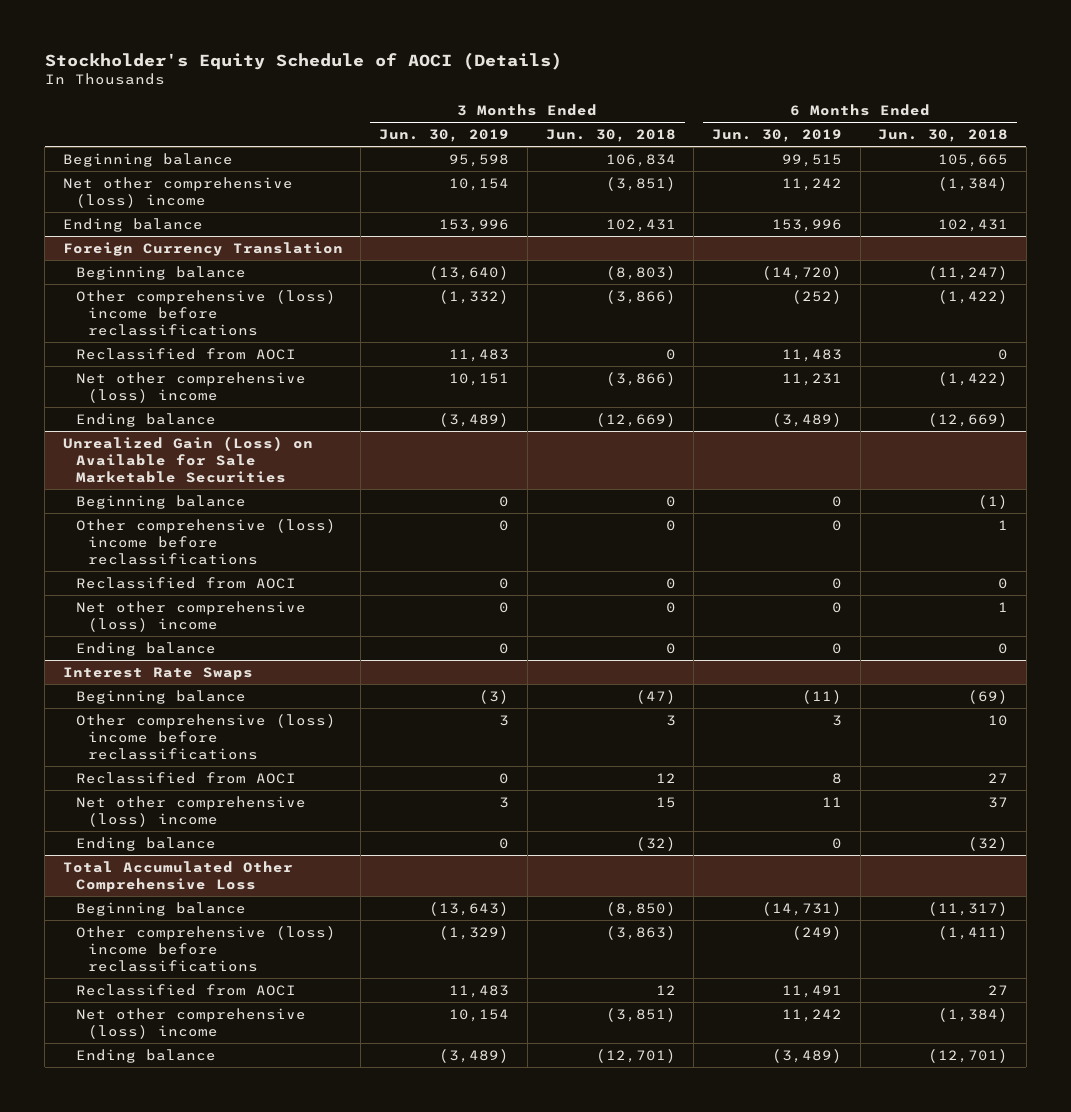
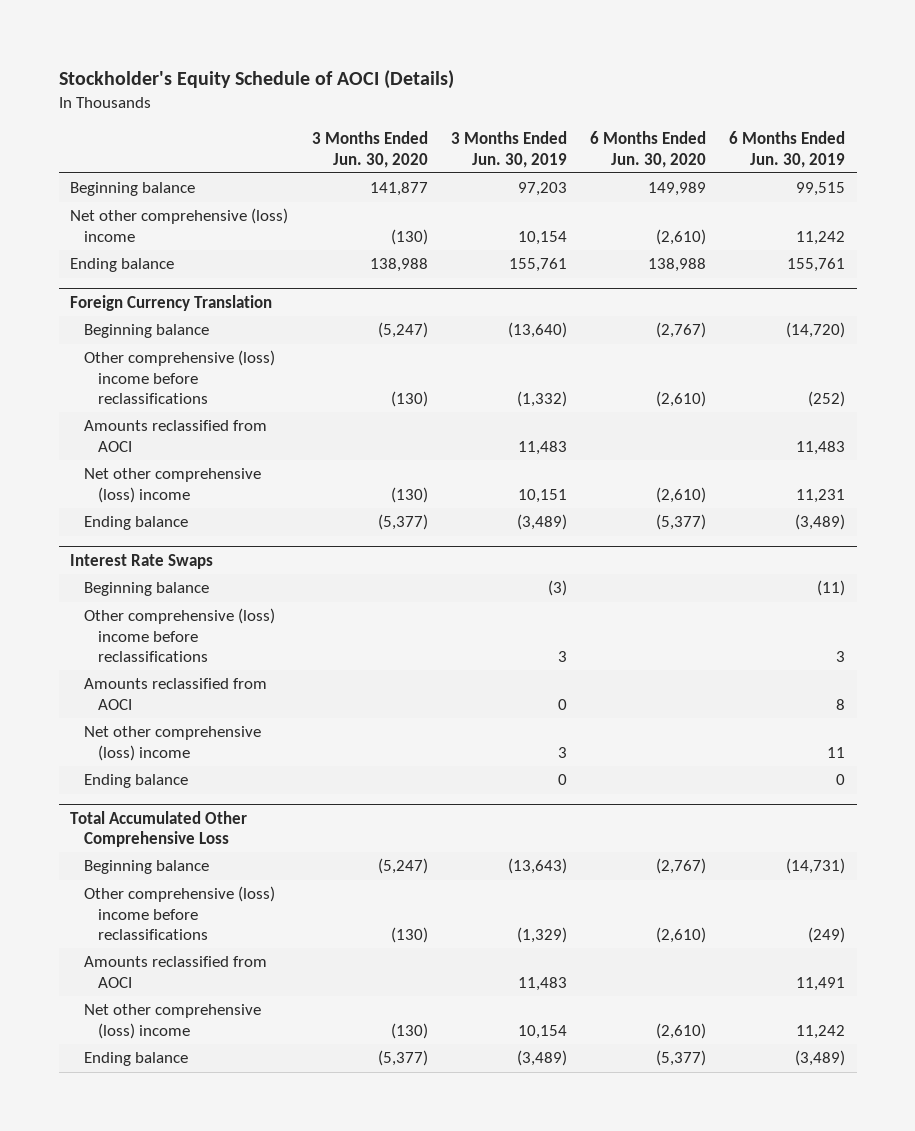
[545,129,676,143] Jun. 30, 2018 -> none
[878,129,1009,143] Jun. 30, 2018 -> none
none -> [311,131,428,168] 3 Months Ended Jun. 30, 2020
none -> [589,131,706,168] 6 Months Ended Jun. 30, 2020
[449,153,510,167] 95,598 -> [517,182,567,197] 97,203
[439,218,510,232] 153,996 -> [508,258,567,273] 155,761
[771,218,842,232] 153,996 -> [786,258,845,273] 155,761
[75,347,296,360] Reclassified from AOCI -> [84,420,268,452] Amounts reclassified from AOCI
[62,435,313,484] Unrealized Gain (Loss) on Available for Sale Marketable Securities -> none
[75,494,246,509] Beginning balance -> none
[75,518,336,566] Other comprehensive (loss) income before reclassifications -> none
[75,576,296,589] Reclassified from AOCI -> none
[75,600,306,632] Net other comprehensive (loss) income -> none
[75,641,216,656] Ending balance -> none
[75,771,296,784] Reclassified from AOCI -> [84,678,268,710] Amounts reclassified from AOCI
[75,983,296,996] Reclassified from AOCI -> [84,956,268,988] Amounts reclassified from AOCI

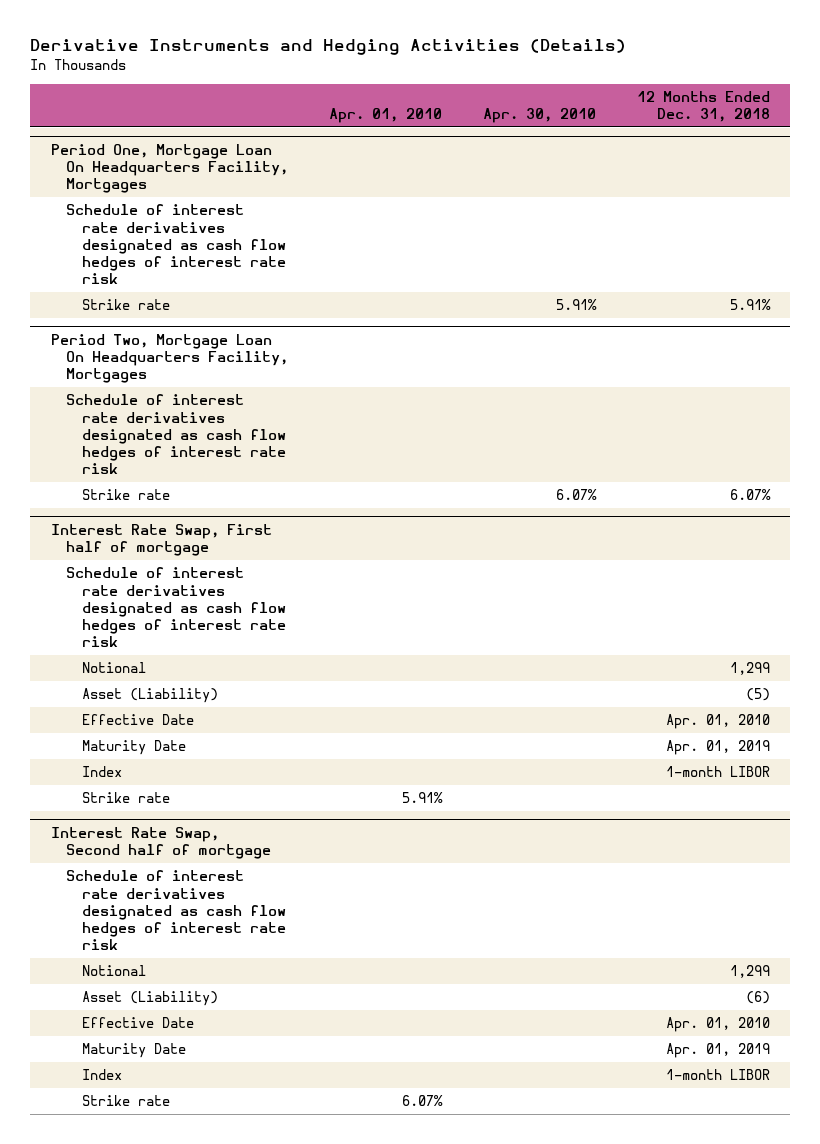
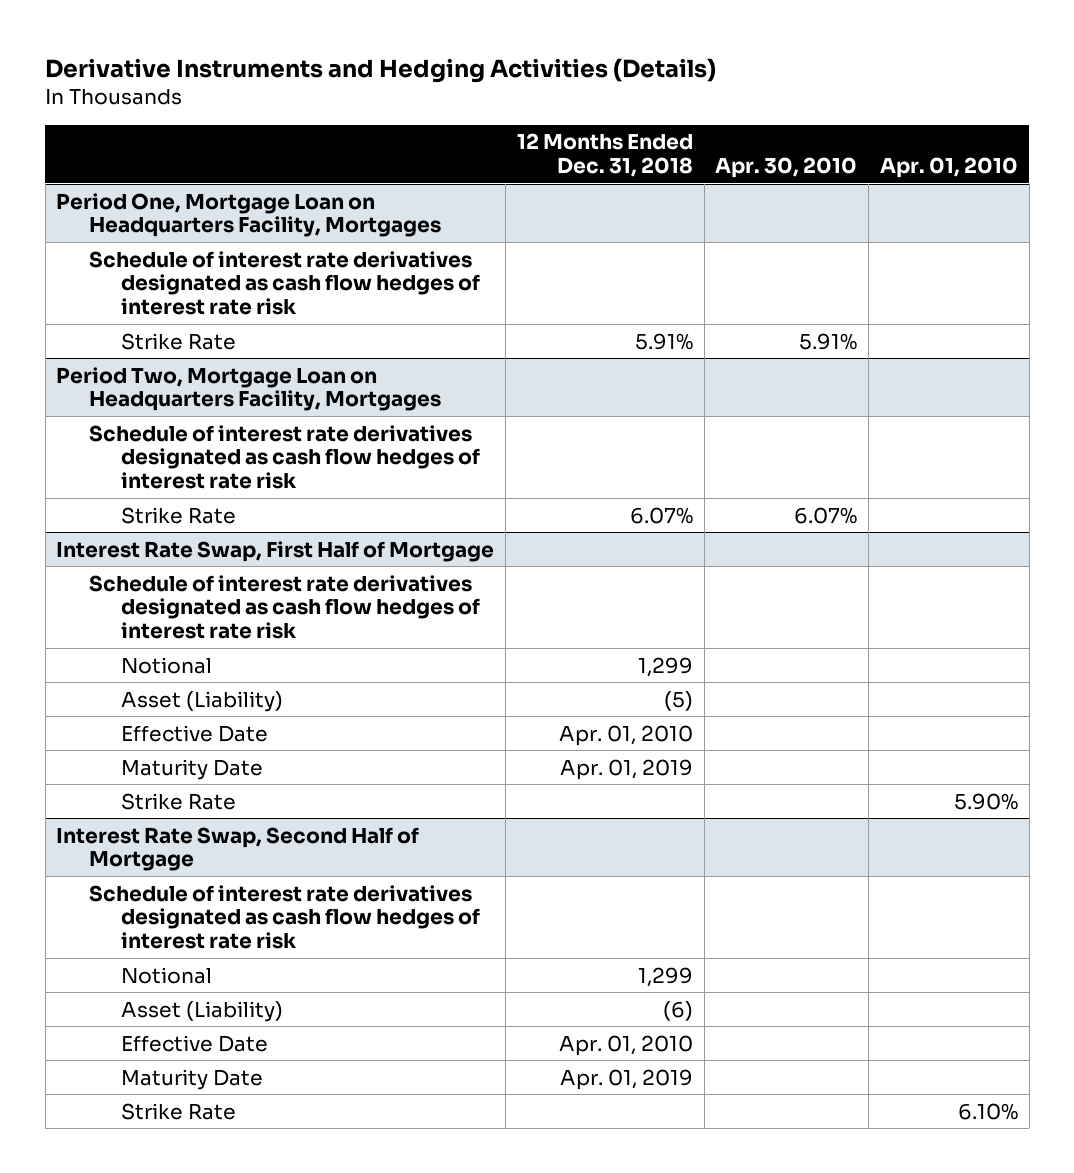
[50,143,289,194] Period One, Mortgage Loan On Headquarters Facility, Mortgages -> [56,192,441,238] Period One, Mortgage Loan on Headquarters Facility, Mortgages
[81,299,170,311] Strike rate -> [120,332,236,350] Strike Rate
[50,333,289,384] Period Two, Mortgage Loan On Headquarters Facility, Mortgages -> [56,366,441,412] Period Two, Mortgage Loan on Headquarters Facility, Mortgages
[81,489,170,501] Strike rate -> [120,506,236,524] Strike Rate
[50,523,272,557] Interest Rate Swap, First half of mortgage -> [56,540,495,562] Interest Rate Swap, First Half of Mortgage
[81,766,122,778] Index -> none
[81,792,170,804] Strike rate -> [120,792,236,810] Strike Rate
[401,792,443,804] 5.91% -> [953,792,1018,810] 5.90%
[50,826,272,860] Interest Rate Swap, Second half of mortgage -> [56,826,420,872] Interest Rate Swap, Second Half of Mortgage
[81,1069,122,1081] Index -> none
[81,1095,170,1107] Strike rate -> [120,1102,236,1120] Strike Rate
[401,1095,443,1107] 6.07% -> [957,1102,1018,1120] 6.10%

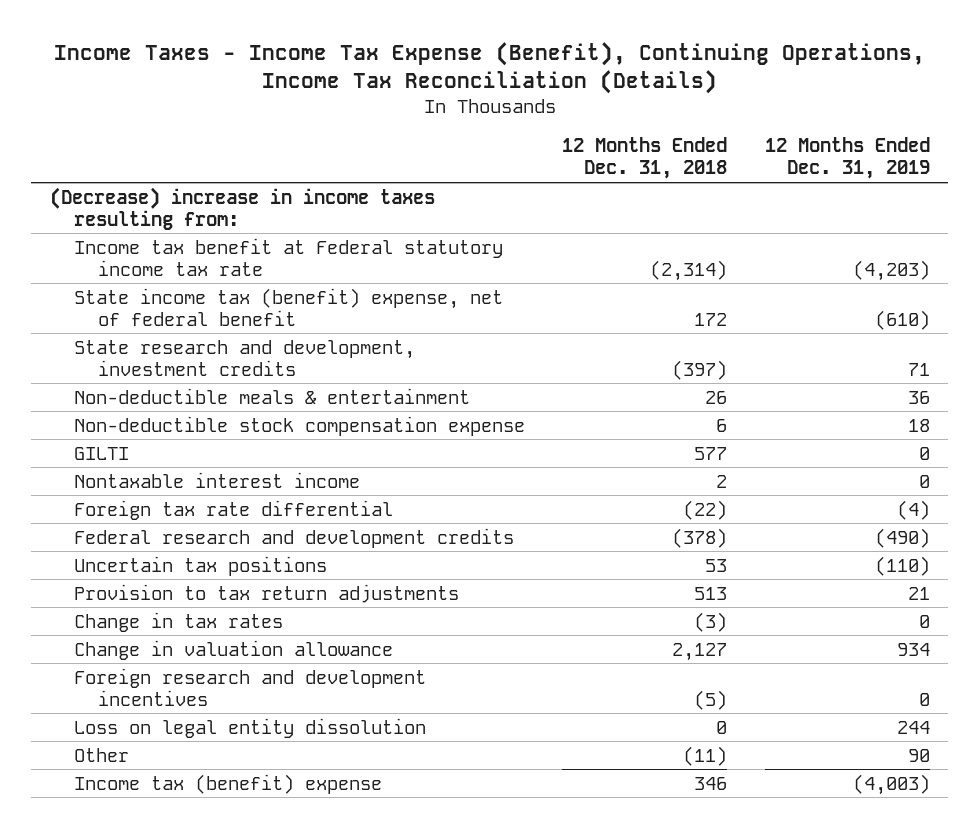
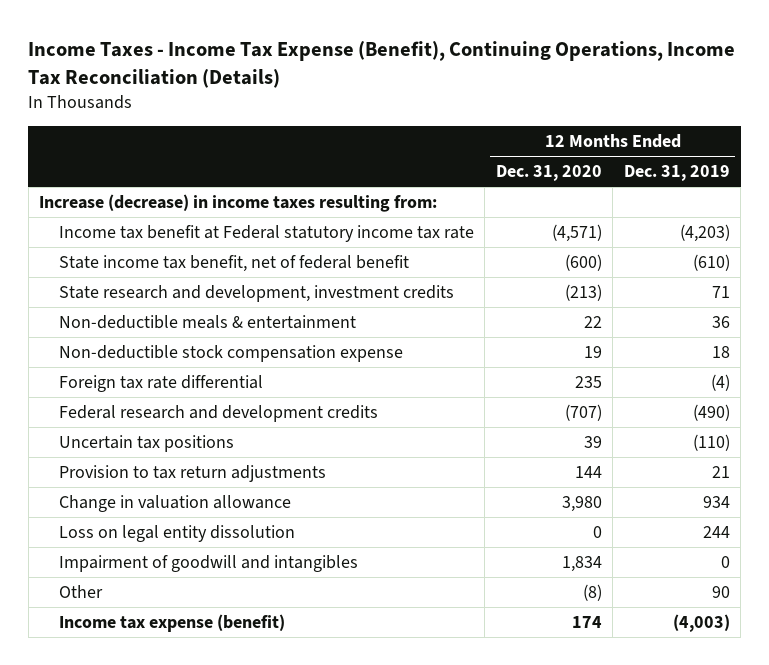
[562,137,728,180] 12 Months Ended Dec. 31, 2018 -> none
none -> [495,165,602,182] Dec. 31, 2020
[49,186,435,230] (Decrease) increase in income taxes resulting from: -> [39,193,438,212] Increase (decrease) in income taxes resulting from:
[73,287,503,326] State income tax (benefit) expense, net of federal benefit -> [58,254,409,272] State income tax benefit, net of federal benefit
[73,446,129,460] GILTI -> none
[73,471,360,488] Nontaxable interest income -> none
[73,611,283,632] Change in tax rates -> none
[73,667,426,706] Foreign research and development incentives -> none
none -> [58,554,358,572] Impairment of goodwill and intangibles
[73,773,382,794] Income tax (benefit) expense -> [58,613,285,632] Income tax expense (benefit)

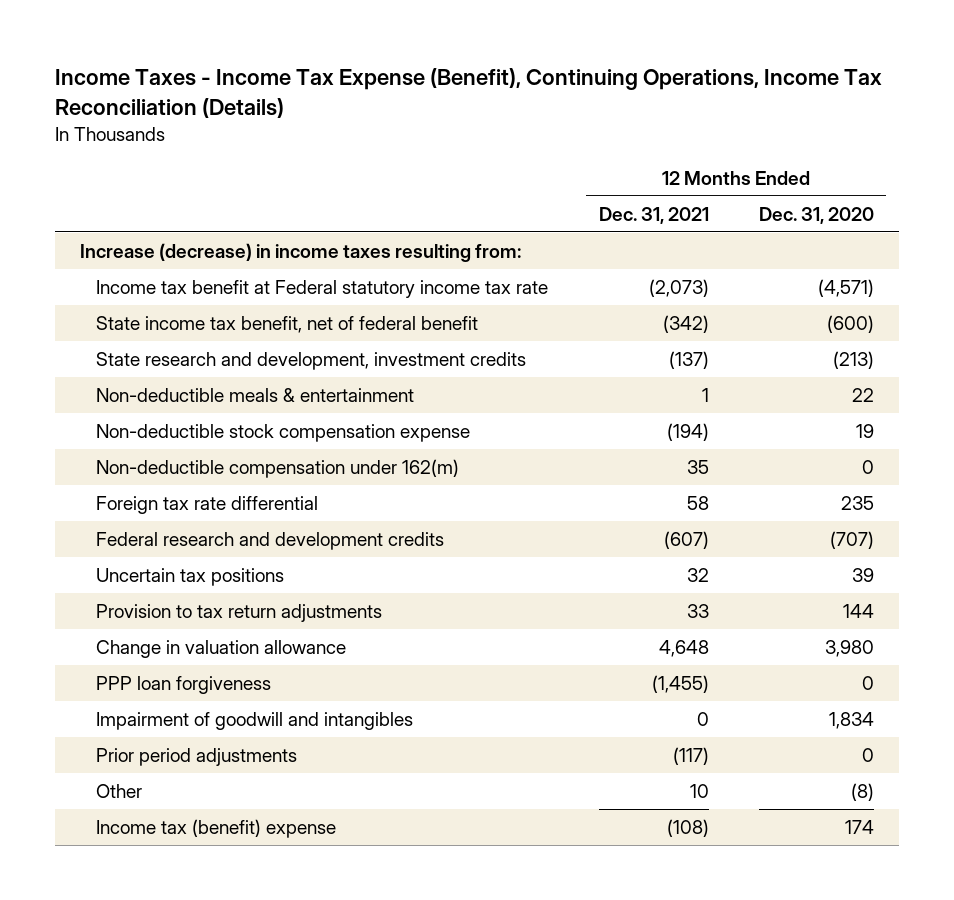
[623,165,730,182] Dec. 31, 2019 -> none
none -> [598,206,709,224] Dec. 31, 2021
none -> [96,459,460,479] Non-deductible compensation under 162(m)
[58,524,295,542] Loss on legal entity dissolution -> none
none -> [96,676,272,695] PPP loan forgiveness
none -> [96,748,298,767] Prior period adjustments
[58,613,285,632] Income tax expense (benefit) -> [96,819,337,839] Income tax (benefit) expense

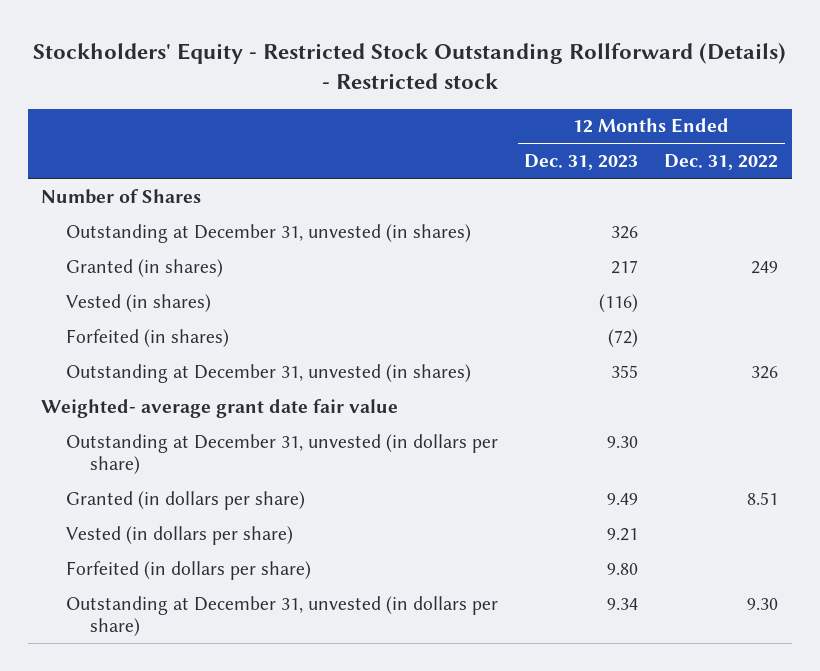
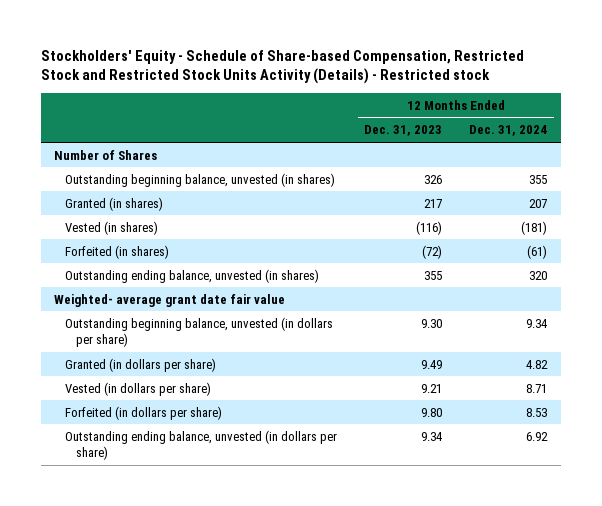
[32,42,786,89] Stockholders' Equity - Restricted Stock Outstanding Rollforward (Details) - Restricted stock -> [40,49,524,85] Stockholders' Equity - Schedule of Share-based Compensation, Restricted Stock and Restricted Stock Units Activity (Details) - Restricted stock
[664,154,779,171] Dec. 31, 2022 -> none
none -> [469,125,548,137] Dec. 31, 2024
[65,223,471,243] Outstanding at December 31, unvested (in shares) -> [65,172,336,187] Outstanding beginning balance, unvested (in shares)
[65,363,471,383] Outstanding at December 31, unvested (in shares) -> [65,268,320,283] Outstanding ending balance, unvested (in shares)
[65,433,498,475] Outstanding at December 31, unvested (in dollars per share) -> [65,316,334,347] Outstanding beginning balance, unvested (in dollars per share)
[65,595,498,637] Outstanding at December 31, unvested (in dollars per share) -> [65,429,338,460] Outstanding ending balance, unvested (in dollars per share)

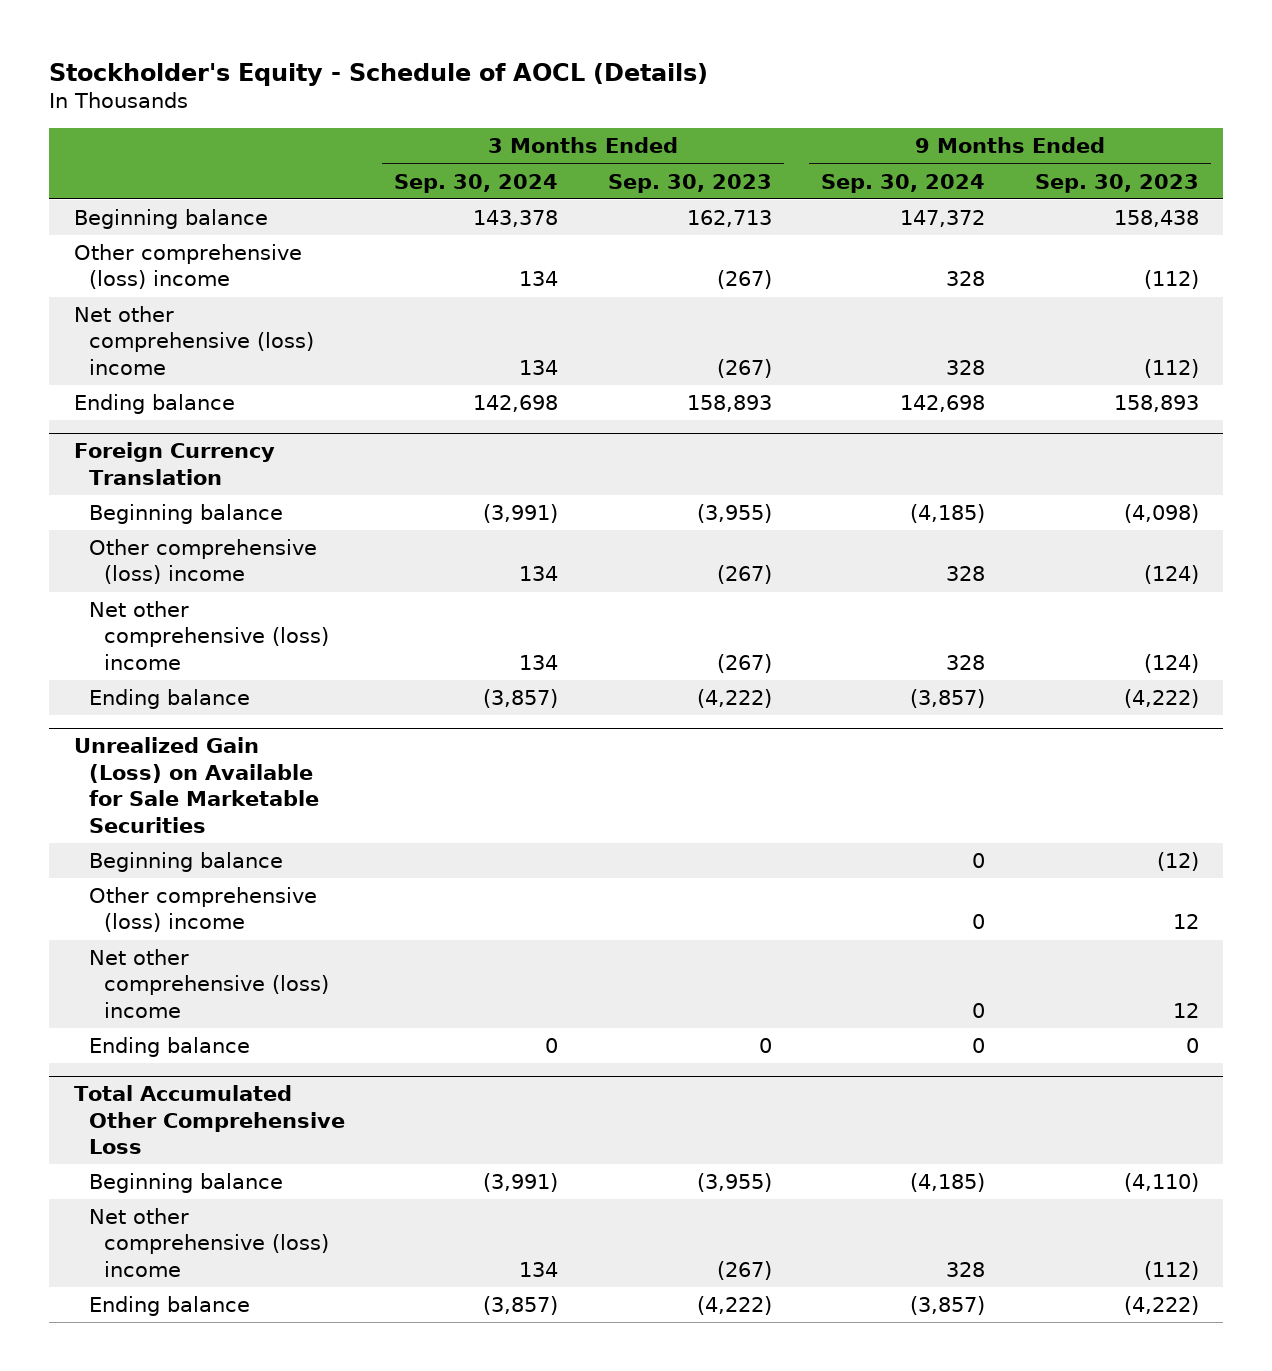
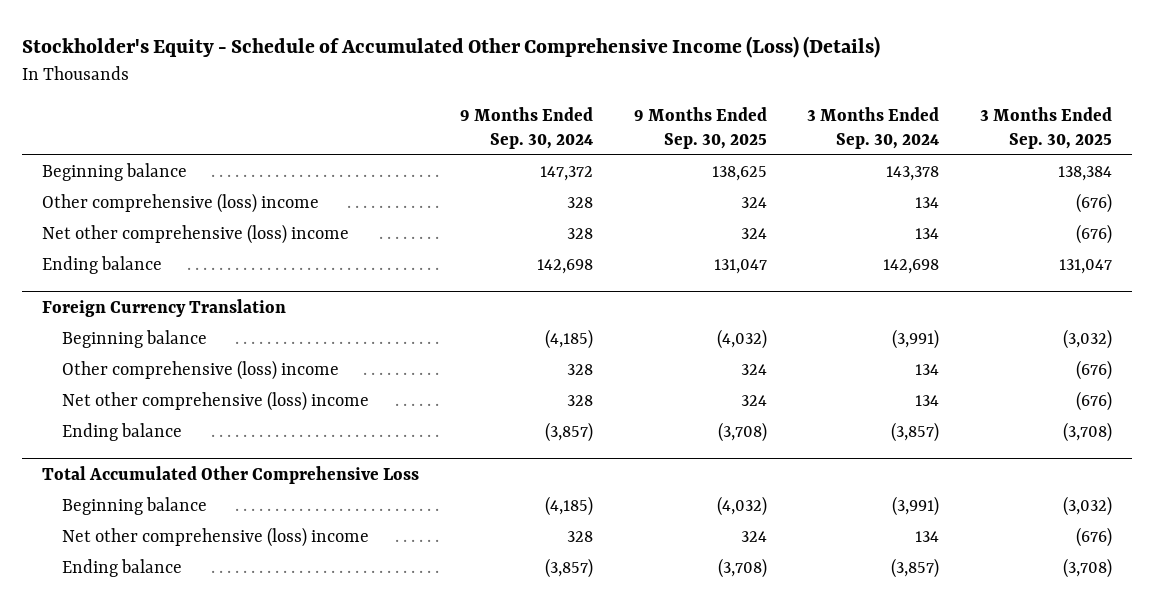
[49,62,709,86] Stockholder's Equity - Schedule of AOCL (Details) -> [21,35,880,58] Stockholder's Equity - Schedule of Accumulated Other Comprehensive Income (Loss) (Details)
[607,173,772,193] Sep. 30, 2023 -> none
[1034,173,1199,193] Sep. 30, 2023 -> none
none -> [633,107,767,149] 9 Months Ended Sep. 30, 2025
none -> [980,107,1113,149] 3 Months Ended Sep. 30, 2025
[73,737,319,833] Unrealized Gain (Loss) on Available for Sale Marketable Securities -> none
[88,851,283,872] Beginning balance -> none
[88,886,317,933] Other comprehensive (loss) income -> none
[88,948,329,1018] Net other comprehensive (loss) income -> none
[88,1036,250,1057] Ending balance -> none

